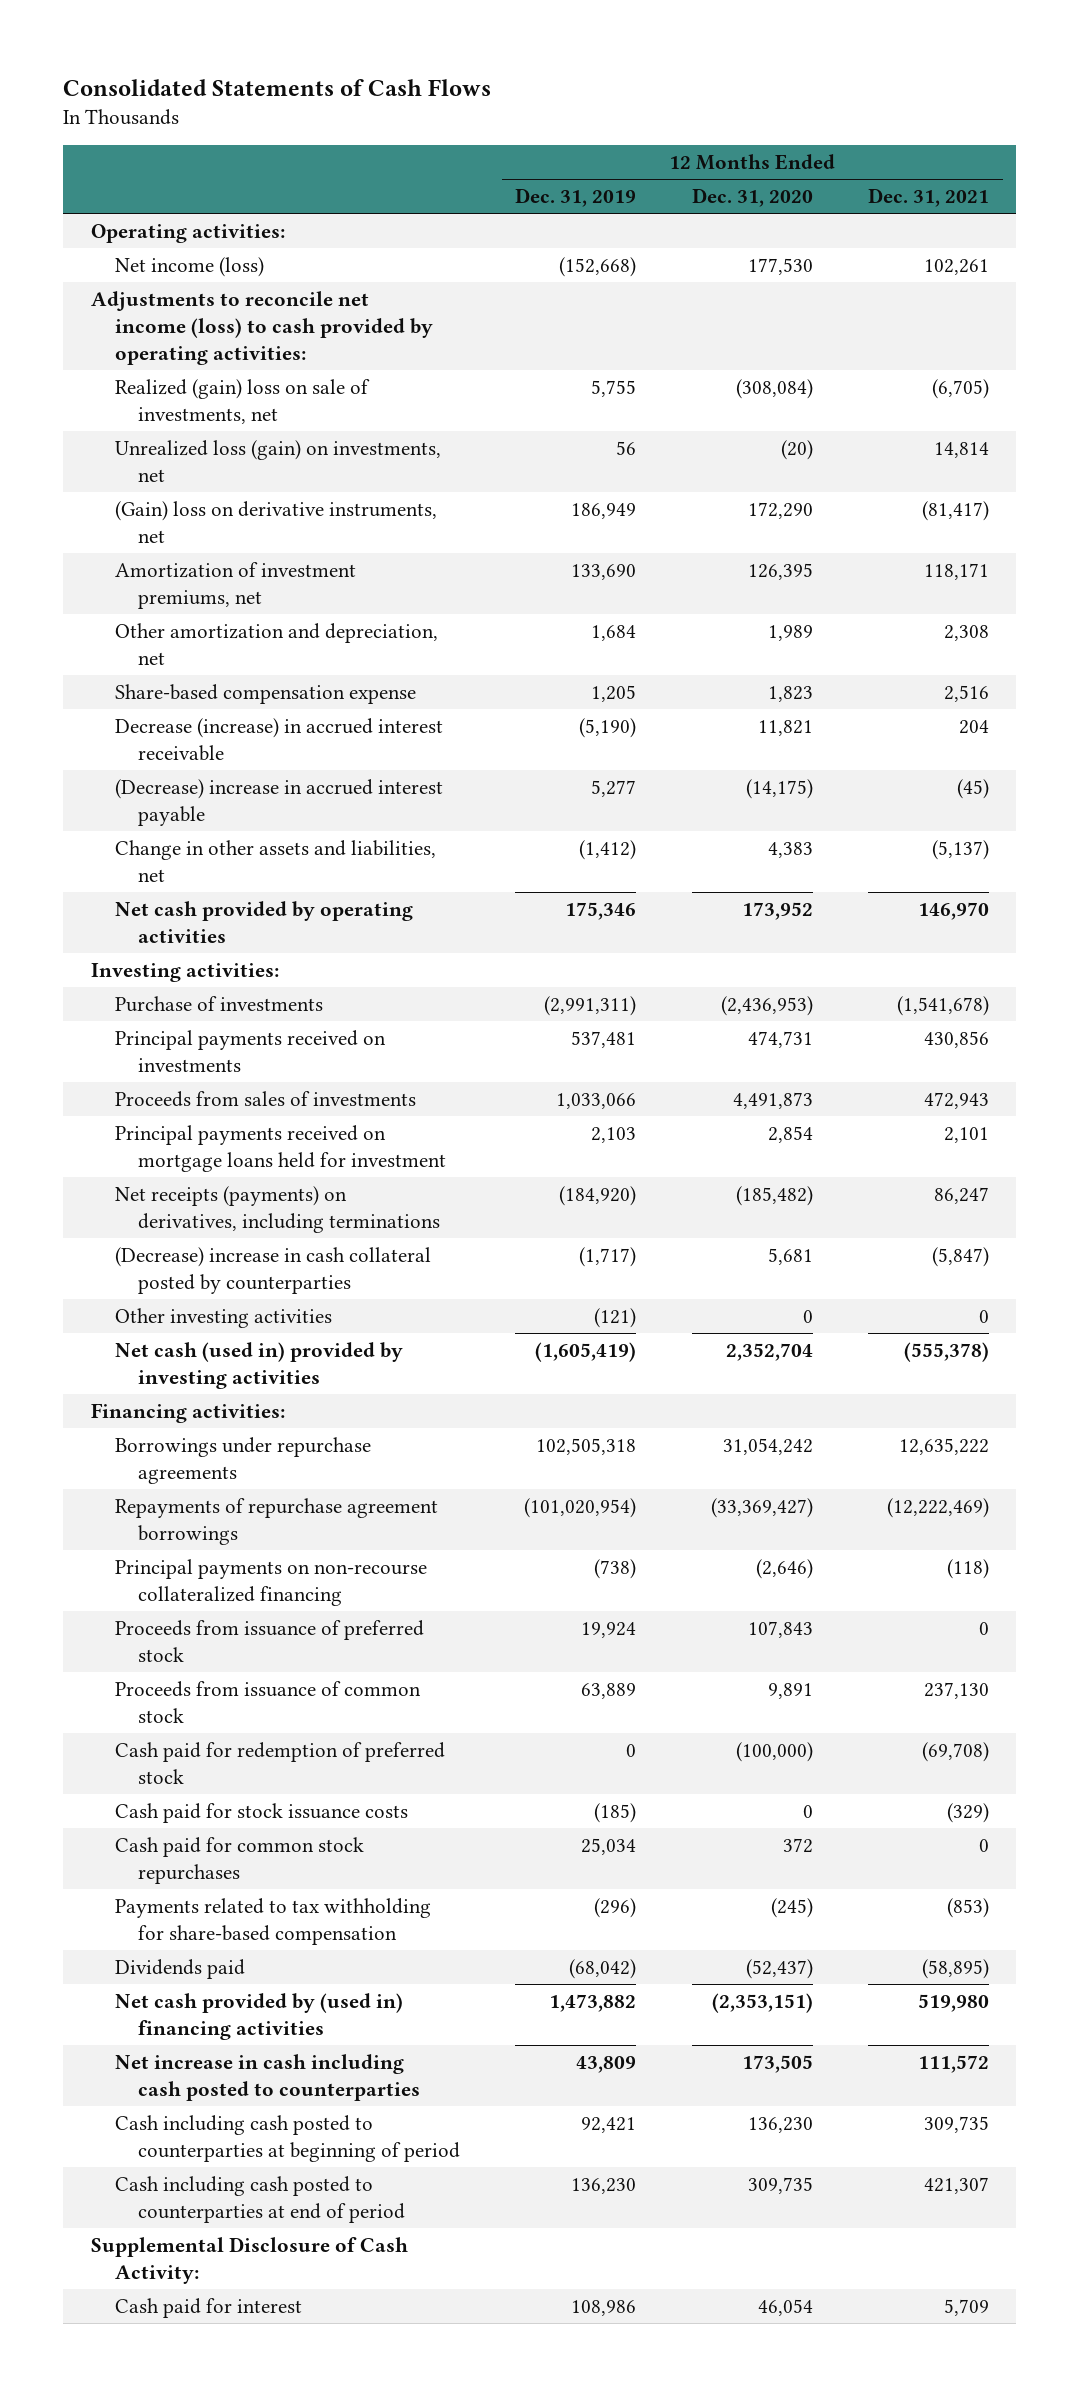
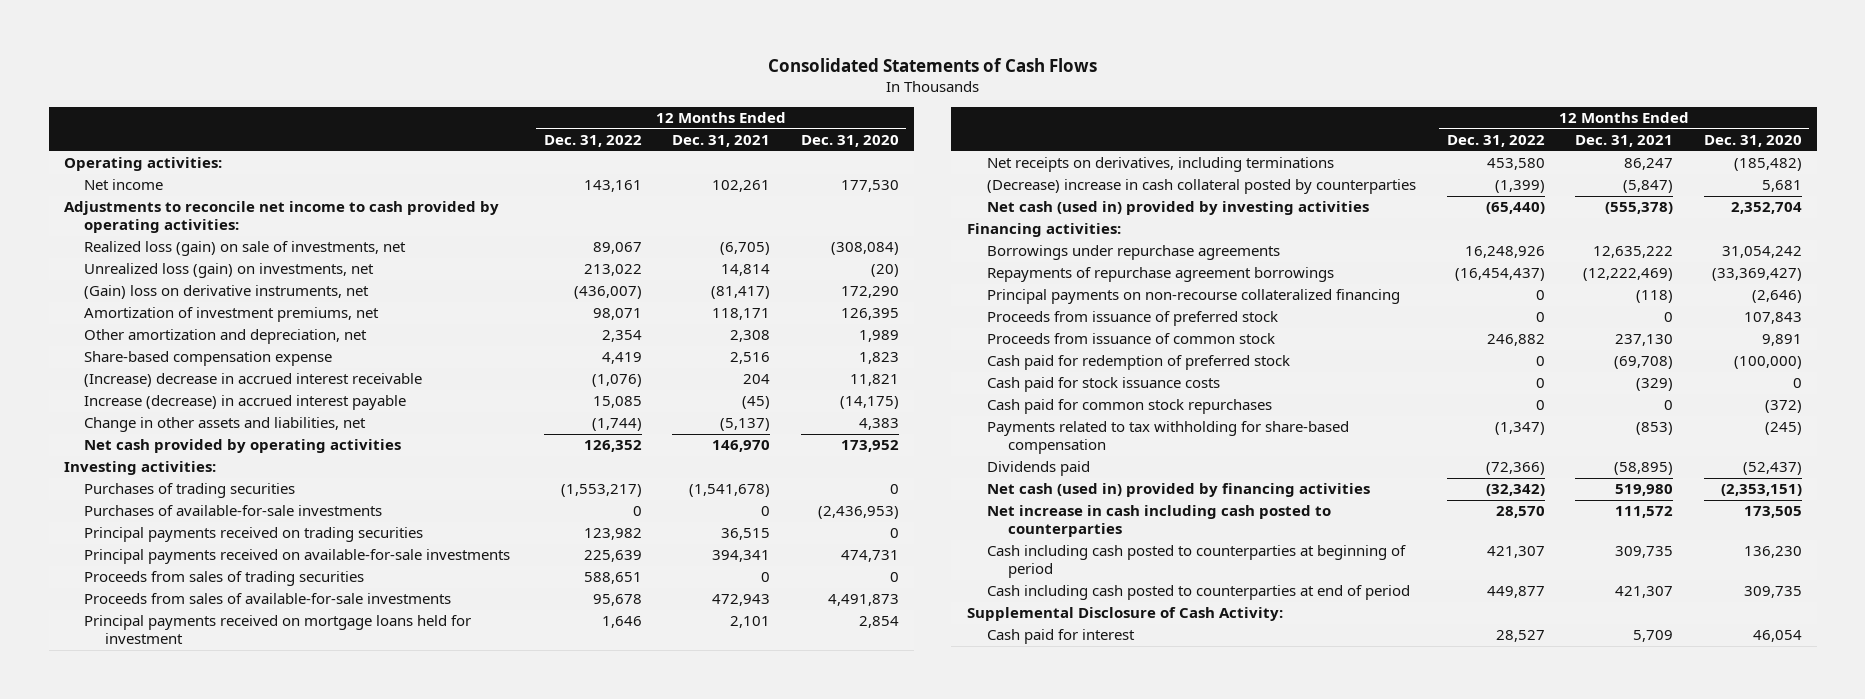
[515,188,637,208] Dec. 31, 2019 -> none
none -> [543,135,642,148] Dec. 31, 2022
[114,256,264,277] Net income (loss) -> [84,179,164,191] Net income
[90,290,433,365] Adjustments to reconcile net income (loss) to cash provided by operating activities: -> [63,201,499,234] Adjustments to reconcile net income to cash provided by operating activities:
[114,378,370,424] Realized (gain) loss on sale of investments, net -> [84,241,407,257] Realized loss (gain) on sale of investments, net
[114,717,443,761] Decrease (increase) in accrued interest receivable -> [84,373,423,388] (Increase) decrease in accrued interest receivable
[114,778,443,826] (Decrease) increase in accrued interest payable -> [84,395,407,411] Increase (decrease) in accrued interest payable
[114,995,323,1012] Purchase of investments -> none
none -> [84,483,296,499] Purchases of trading securities
none -> [84,505,383,517] Purchases of available-for-sale investments
none -> [84,527,424,543] Principal payments received on trading securities
[114,1029,386,1072] Principal payments received on investments -> [84,549,511,565] Principal payments received on available-for-sale investments
[923,1030,989,1048] 430,856 -> [712,550,771,563] 394,341
none -> [84,571,365,587] Proceeds from sales of trading securities
[114,1090,416,1107] Proceeds from sales of investments -> [84,593,452,605] Proceeds from sales of available-for-sale investments
[114,1185,441,1233] Net receipts (payments) on derivatives, including terminations -> [987,157,1335,173] Net receipts on derivatives, including terminations
[114,1307,332,1328] Other investing activities -> none
[782,1837,813,1853] 372 -> [1764,400,1802,414] (372)
[114,1992,403,2040] Net cash provided by (used in) financing activities -> [987,483,1371,498] Net cash (used in) provided by financing activities

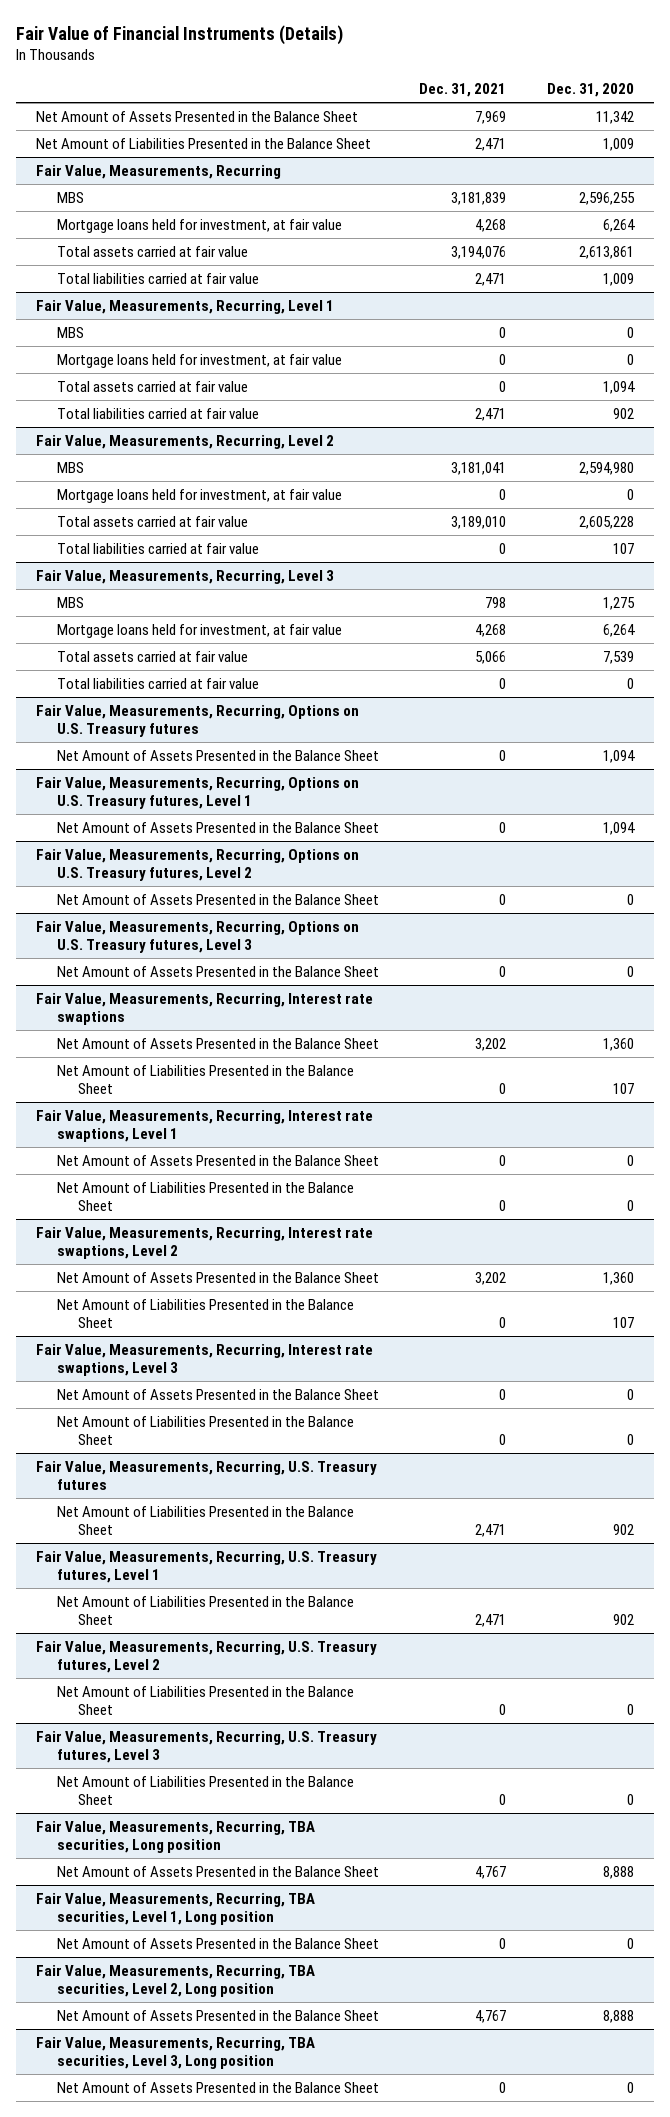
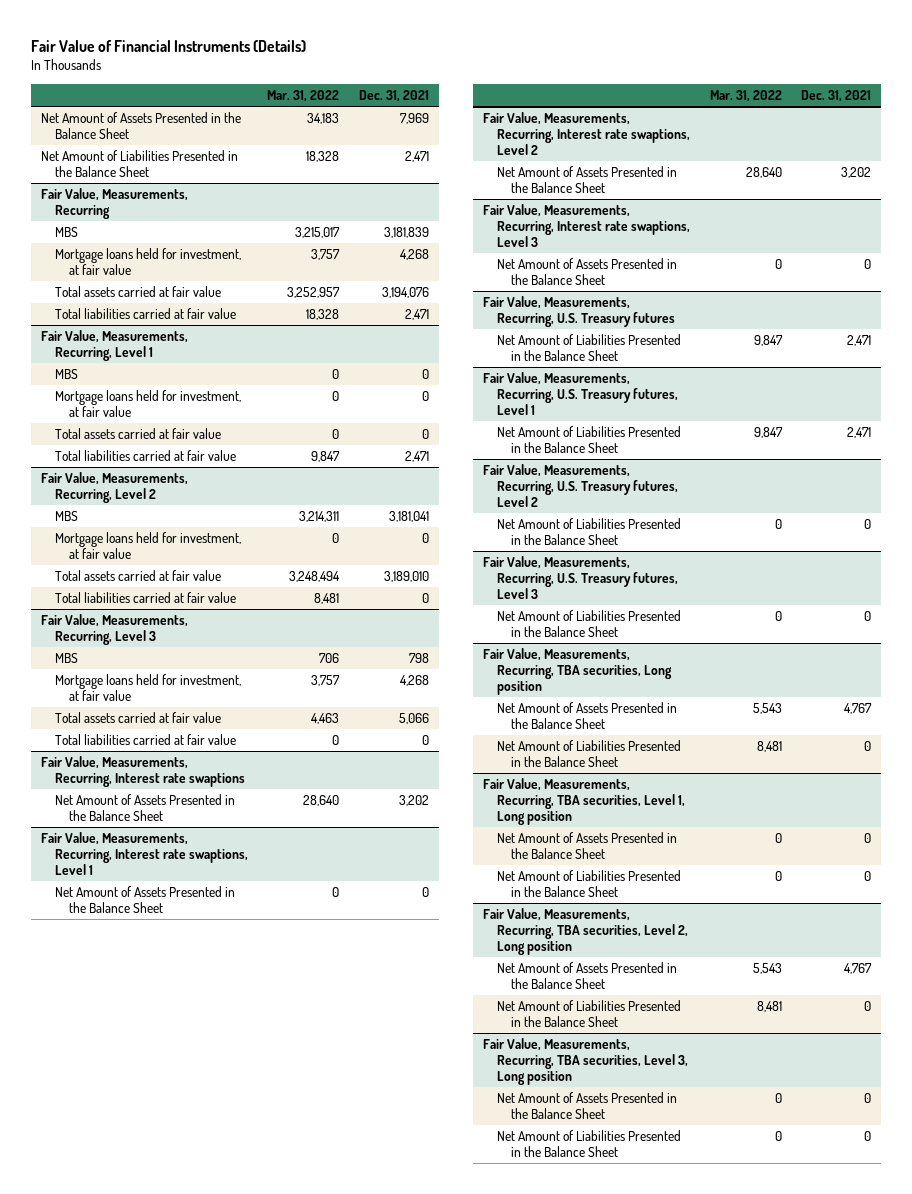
[546,83,634,98] Dec. 31, 2020 -> none
none -> [267,89,340,102] Mar. 31, 2022
[36,704,360,738] Fair Value, Measurements, Recurring, Options on U.S. Treasury futures -> none
[57,749,380,761] Net Amount of Assets Presented in the Balance Sheet -> none
[36,776,360,810] Fair Value, Measurements, Recurring, Options on U.S. Treasury futures, Level 1 -> none
[57,821,380,833] Net Amount of Assets Presented in the Balance Sheet -> none
[36,848,360,882] Fair Value, Measurements, Recurring, Options on U.S. Treasury futures, Level 2 -> none
[57,893,380,905] Net Amount of Assets Presented in the Balance Sheet -> none
[36,920,360,954] Fair Value, Measurements, Recurring, Options on U.S. Treasury futures, Level 3 -> none
[57,965,380,977] Net Amount of Assets Presented in the Balance Sheet -> none
[57,1064,355,1095] Net Amount of Liabilities Presented in the Balance Sheet -> none
[57,1181,355,1212] Net Amount of Liabilities Presented in the Balance Sheet -> none
[57,1298,355,1329] Net Amount of Liabilities Presented in the Balance Sheet -> none
[57,1415,355,1446] Net Amount of Liabilities Presented in the Balance Sheet -> none
none -> [496,740,681,768] Net Amount of Liabilities Presented in the Balance Sheet
none -> [496,870,681,898] Net Amount of Liabilities Presented in the Balance Sheet
none -> [496,1000,681,1028] Net Amount of Liabilities Presented in the Balance Sheet
none -> [496,1130,681,1158] Net Amount of Liabilities Presented in the Balance Sheet

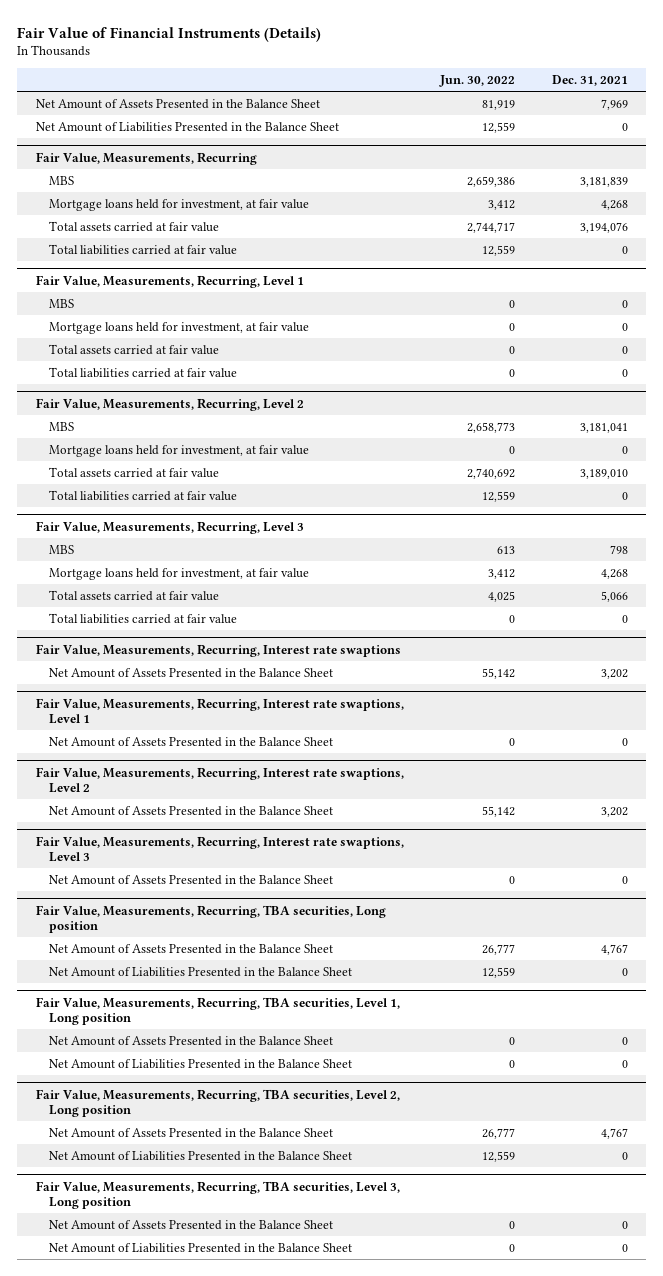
[267,89,340,102] Mar. 31, 2022 -> none
none -> [439,75,516,88] Jun. 30, 2022
[405,151,430,163] 2,471 -> [621,122,628,131] 0
[405,309,430,321] 2,471 -> [621,245,628,254] 0
[405,451,430,463] 2,471 -> [621,368,628,377] 0
[482,296,675,328] Fair Value, Measurements, Recurring, U.S. Treasury futures -> none
[496,334,681,362] Net Amount of Liabilities Presented in the Balance Sheet -> none
[482,372,678,416] Fair Value, Measurements, Recurring, U.S. Treasury futures, Level 1 -> none
[496,426,681,454] Net Amount of Liabilities Presented in the Balance Sheet -> none
[482,464,678,508] Fair Value, Measurements, Recurring, U.S. Treasury futures, Level 2 -> none
[496,518,681,546] Net Amount of Liabilities Presented in the Balance Sheet -> none
[482,556,678,600] Fair Value, Measurements, Recurring, U.S. Treasury futures, Level 3 -> none
[496,610,681,638] Net Amount of Liabilities Presented in the Balance Sheet -> none

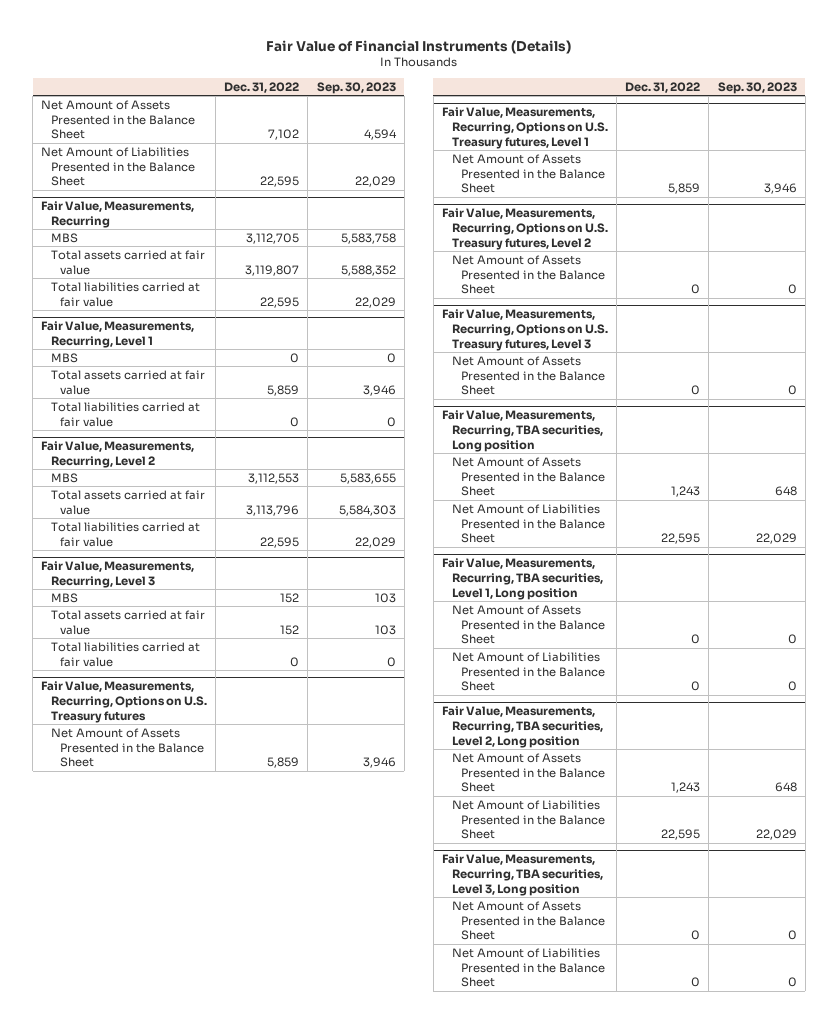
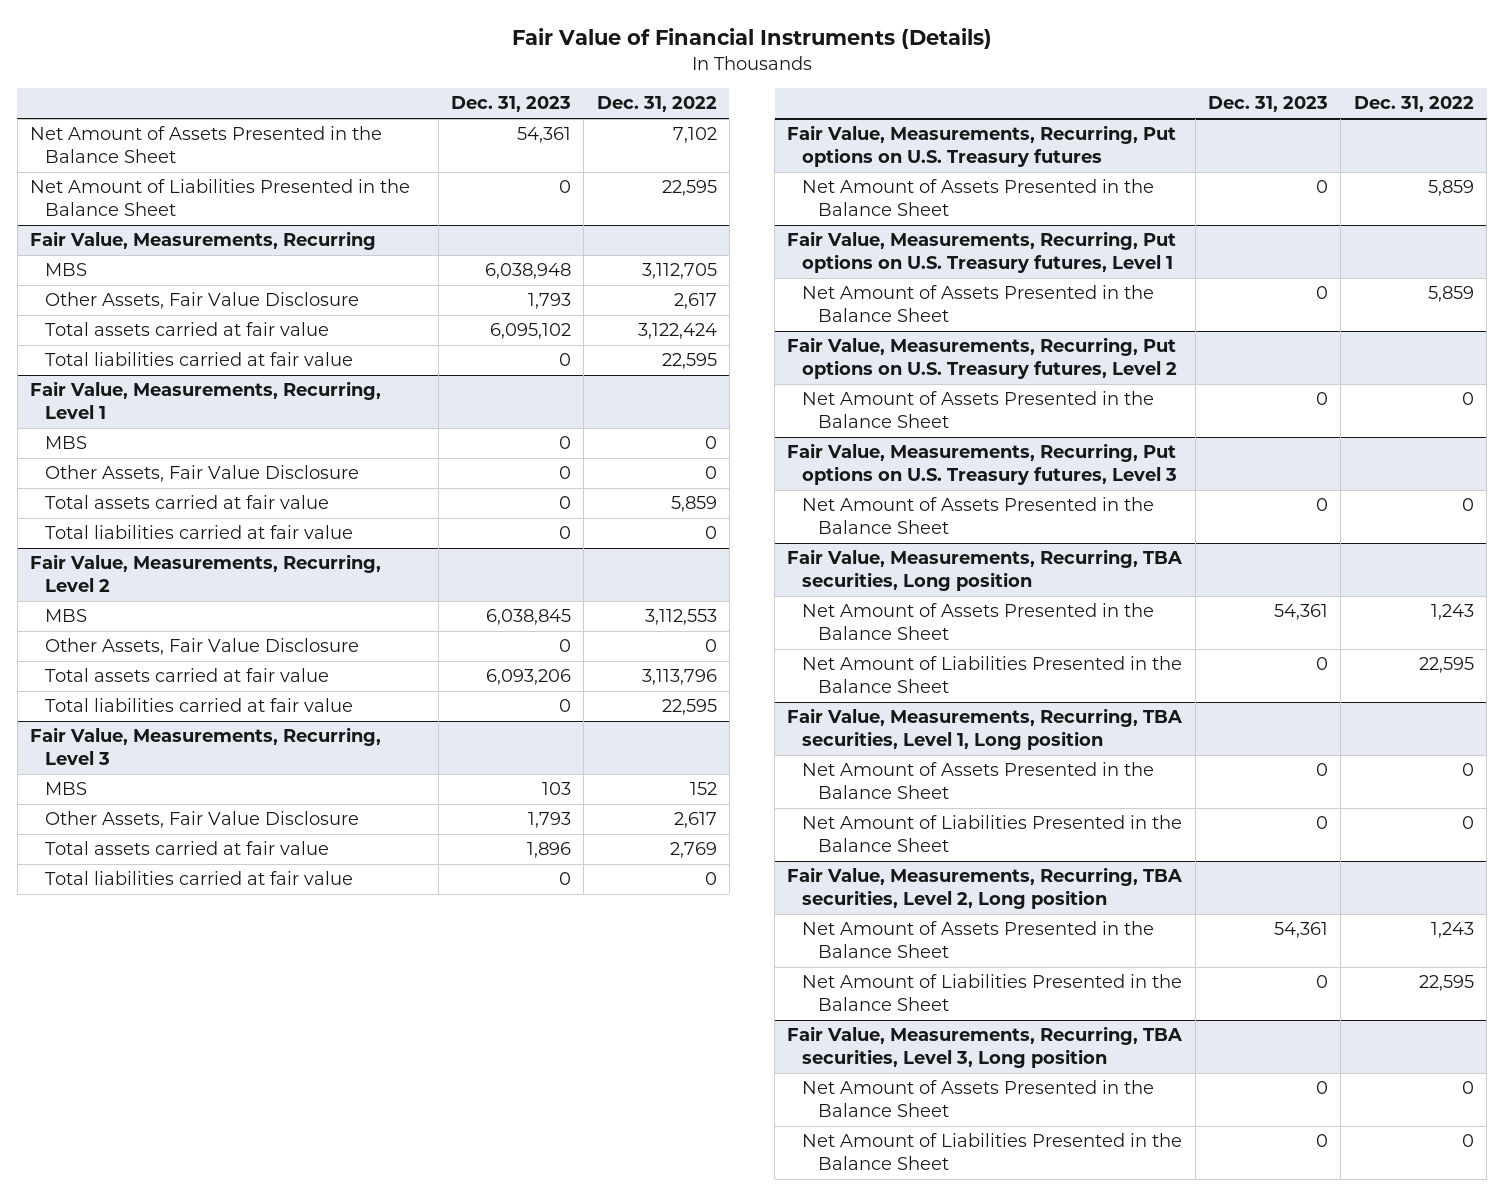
[316,81,396,94] Sep. 30, 2023 -> none
none -> [450,96,571,113] Dec. 31, 2023
none -> [45,292,360,310] Other Assets, Fair Value Disclosure
[245,264,300,276] 3,119,807 -> [637,323,717,340] 3,122,424
none -> [45,465,360,483] Other Assets, Fair Value Disclosure
none -> [45,638,360,656] Other Assets, Fair Value Disclosure
none -> [45,811,360,829] Other Assets, Fair Value Disclosure
[280,624,300,635] 152 -> [669,842,717,859] 2,769
[41,681,207,723] Fair Value, Measurements, Recurring, Options on U.S. Treasury futures -> [787,125,1177,167] Fair Value, Measurements, Recurring, Put options on U.S. Treasury futures
[442,107,608,149] Fair Value, Measurements, Recurring, Options on U.S. Treasury futures, Level 1 -> [787,231,1177,273] Fair Value, Measurements, Recurring, Put options on U.S. Treasury futures, Level 1
[442,208,608,250] Fair Value, Measurements, Recurring, Options on U.S. Treasury futures, Level 2 -> [787,337,1178,379] Fair Value, Measurements, Recurring, Put options on U.S. Treasury futures, Level 2
[442,309,608,351] Fair Value, Measurements, Recurring, Options on U.S. Treasury futures, Level 3 -> [787,443,1178,485] Fair Value, Measurements, Recurring, Put options on U.S. Treasury futures, Level 3

